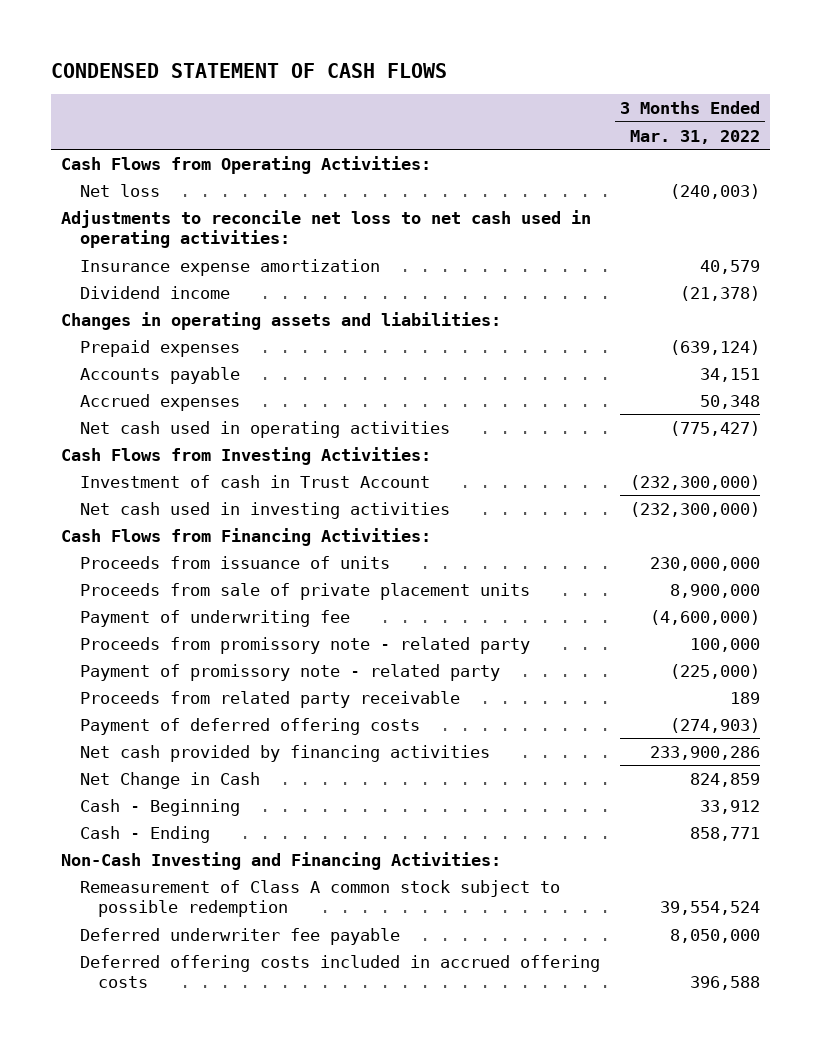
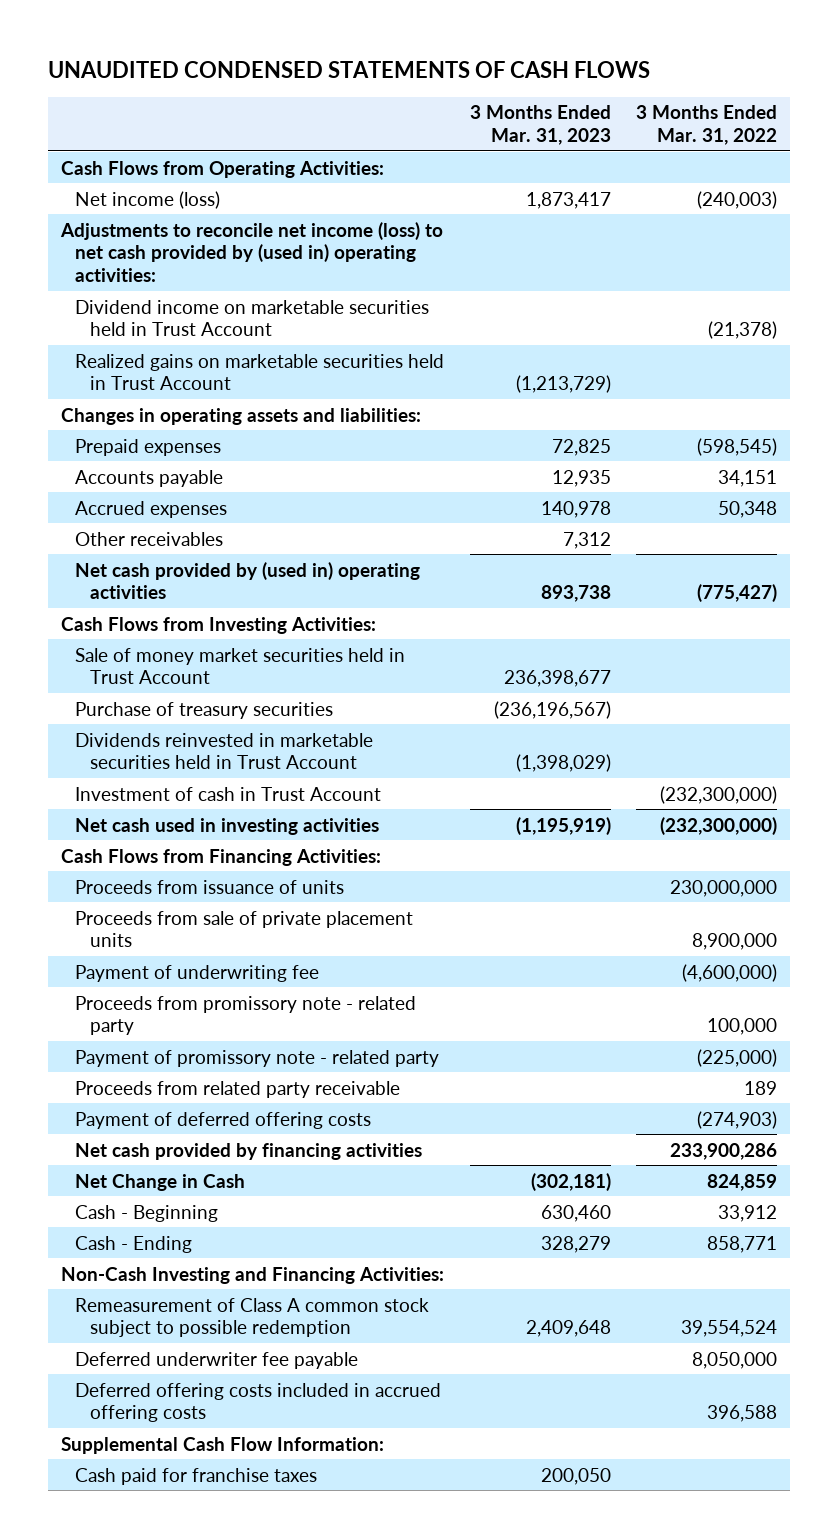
[51,62,448,78] CONDENSED STATEMENT OF CASH FLOWS -> [48,60,651,78] UNAUDITED CONDENSED STATEMENTS OF CASH FLOWS
none -> [469,105,611,145] 3 Months Ended Mar. 31, 2023
[79,258,380,276] Insurance expense amortization -> none
[79,183,160,197] Net loss -> [75,190,221,209] Net income (loss)
[61,209,592,249] Adjustments to reconcile net loss to net cash used in operating activities: -> [59,221,443,282] Adjustments to reconcile net income (loss) to net cash provided by (used in) operating activities:
[79,285,230,299] Dividend income -> [75,299,430,337] Dividend income on marketable securities held in Trust Account
none -> [75,353,445,391] Realized gains on marketable securities held in Trust Account
[670,339,761,355] (639,124) -> [697,437,778,456] (598,545)
none -> [75,531,224,546] Other receivables
[79,420,450,438] Net cash used in operating activities -> [75,561,421,600] Net cash provided by (used in) operating activities
none -> [75,647,406,685] Sale of money market securities held in Trust Account
none -> [75,701,334,719] Purchase of treasury securities
none -> [75,732,374,770] Dividends reinvested in marketable securities held in Trust Account
none -> [60,1436,384,1454] Supplemental Cash Flow Information:
none -> [75,1467,318,1485] Cash paid for franchise taxes

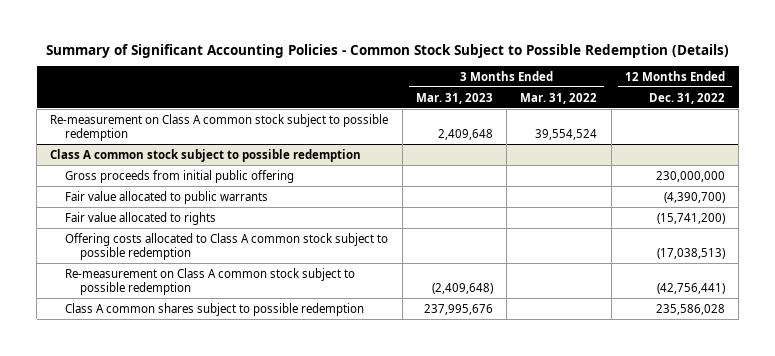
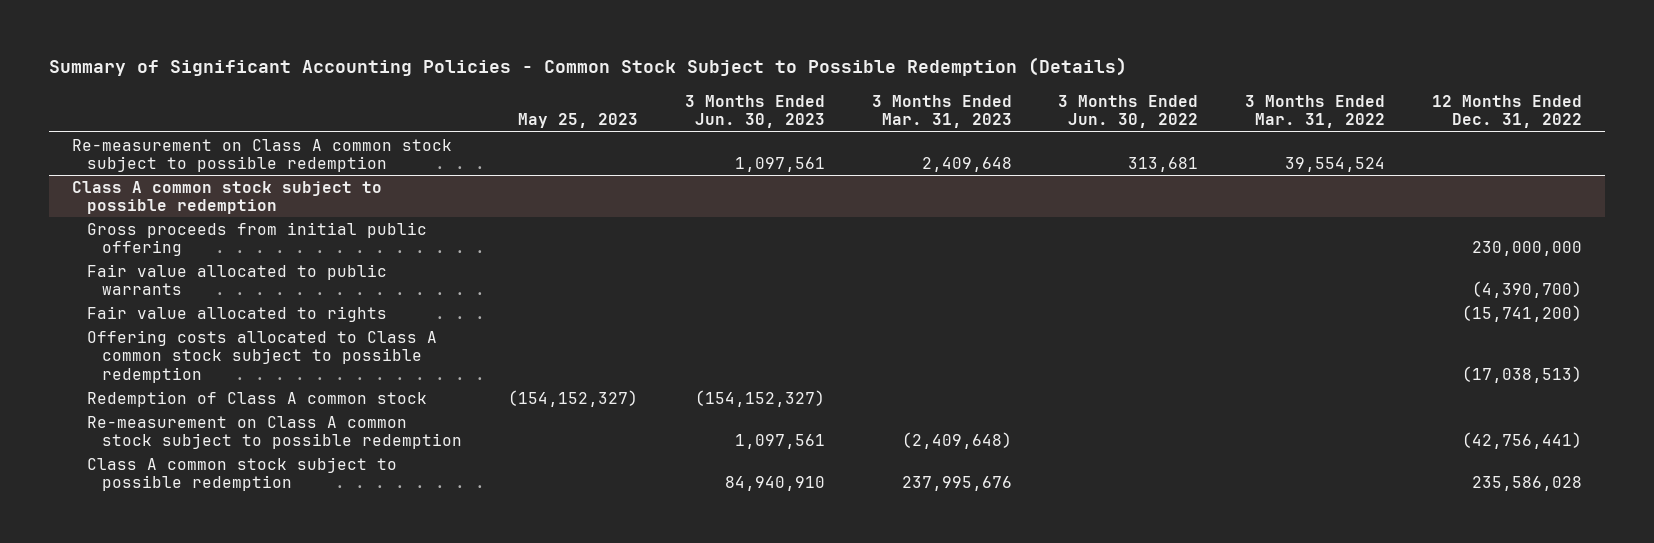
none -> [518,113,639,129] May 25, 2023
none -> [685,94,826,129] 3 Months Ended Jun. 30, 2023
none -> [1058,94,1199,129] 3 Months Ended Jun. 30, 2022
none -> [87,390,428,407] Redemption of Class A common stock
[65,302,365,316] Class A common shares subject to possible redemption -> [87,456,398,492] Class A common stock subject to possible redemption

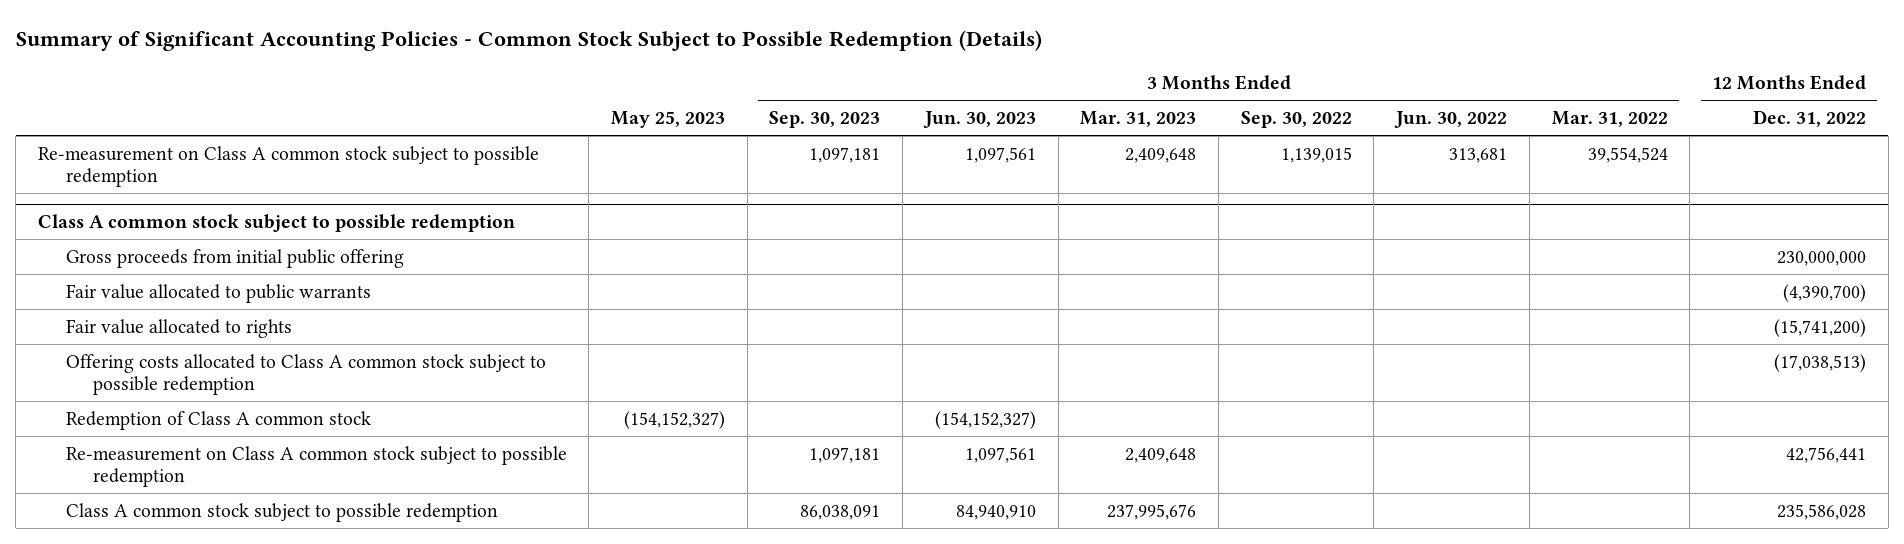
none -> [769,111,881,129] Sep. 30, 2023
none -> [1240,111,1352,129] Sep. 30, 2022
[901,432,1012,450] (2,409,648) -> [1125,447,1197,463] 2,409,648
[1461,432,1582,450] (42,756,441) -> [1785,446,1866,463] 42,756,441

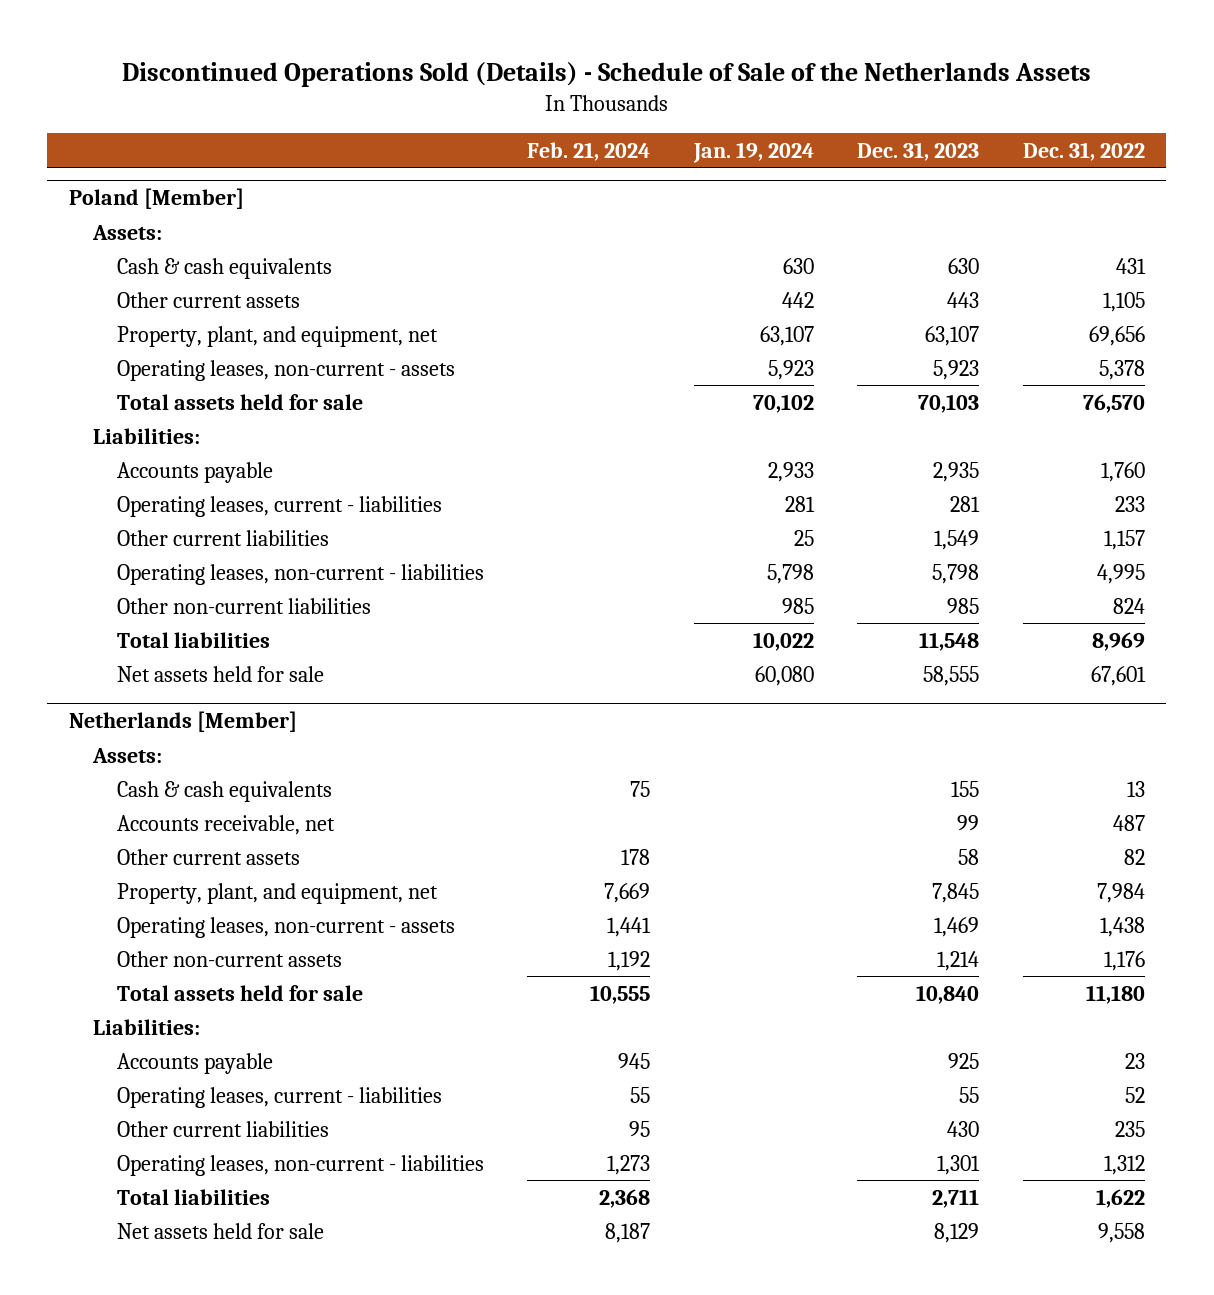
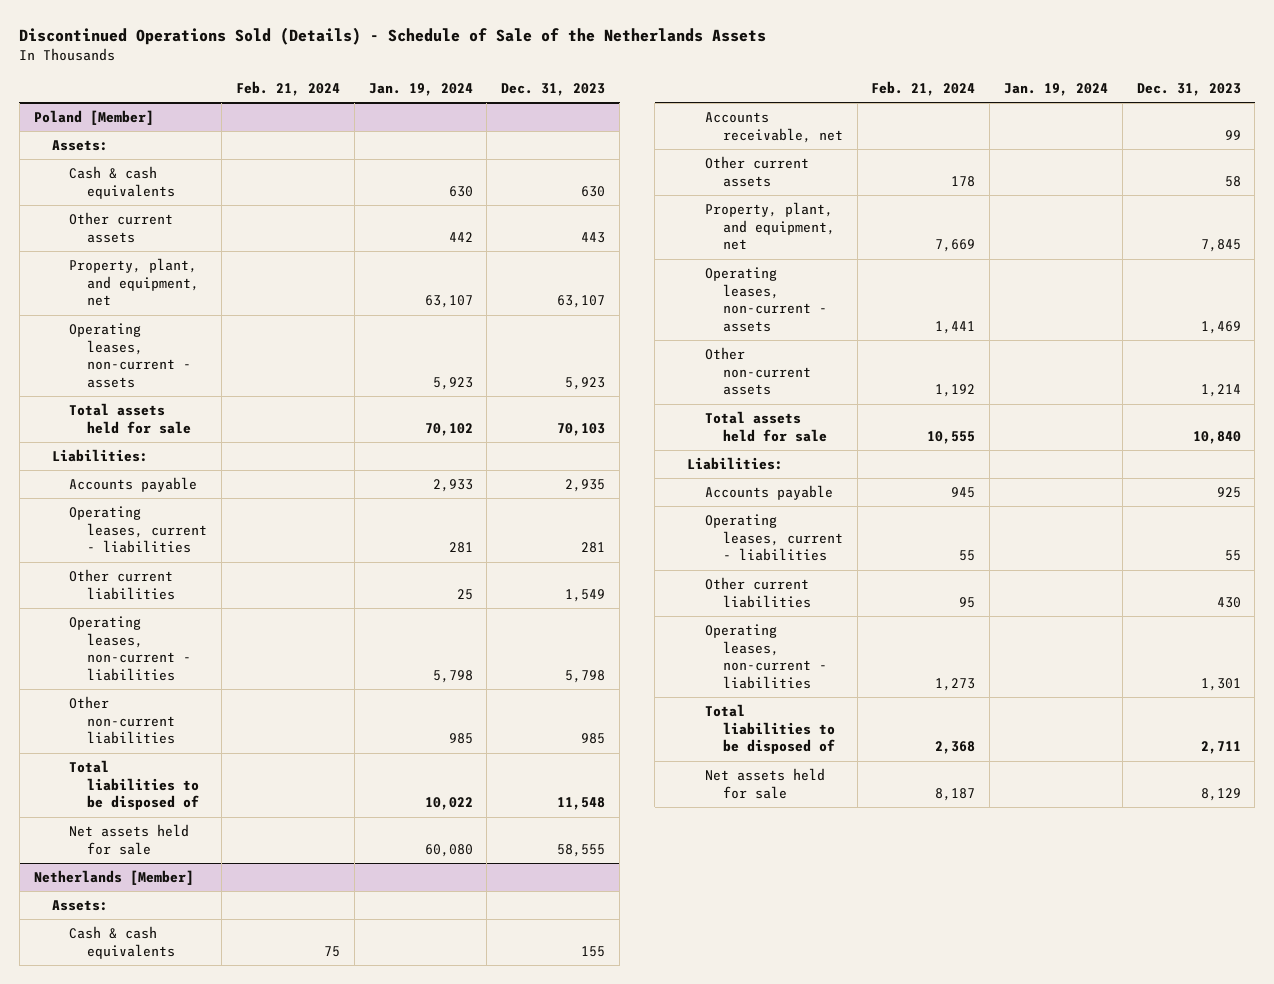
[1022,141,1145,161] Dec. 31, 2022 -> none
[117,631,271,648] Total liabilities -> [69,760,200,811] Total liabilities to be disposed of
[117,1188,271,1205] Total liabilities -> [704,704,835,755] Total liabilities to be disposed of

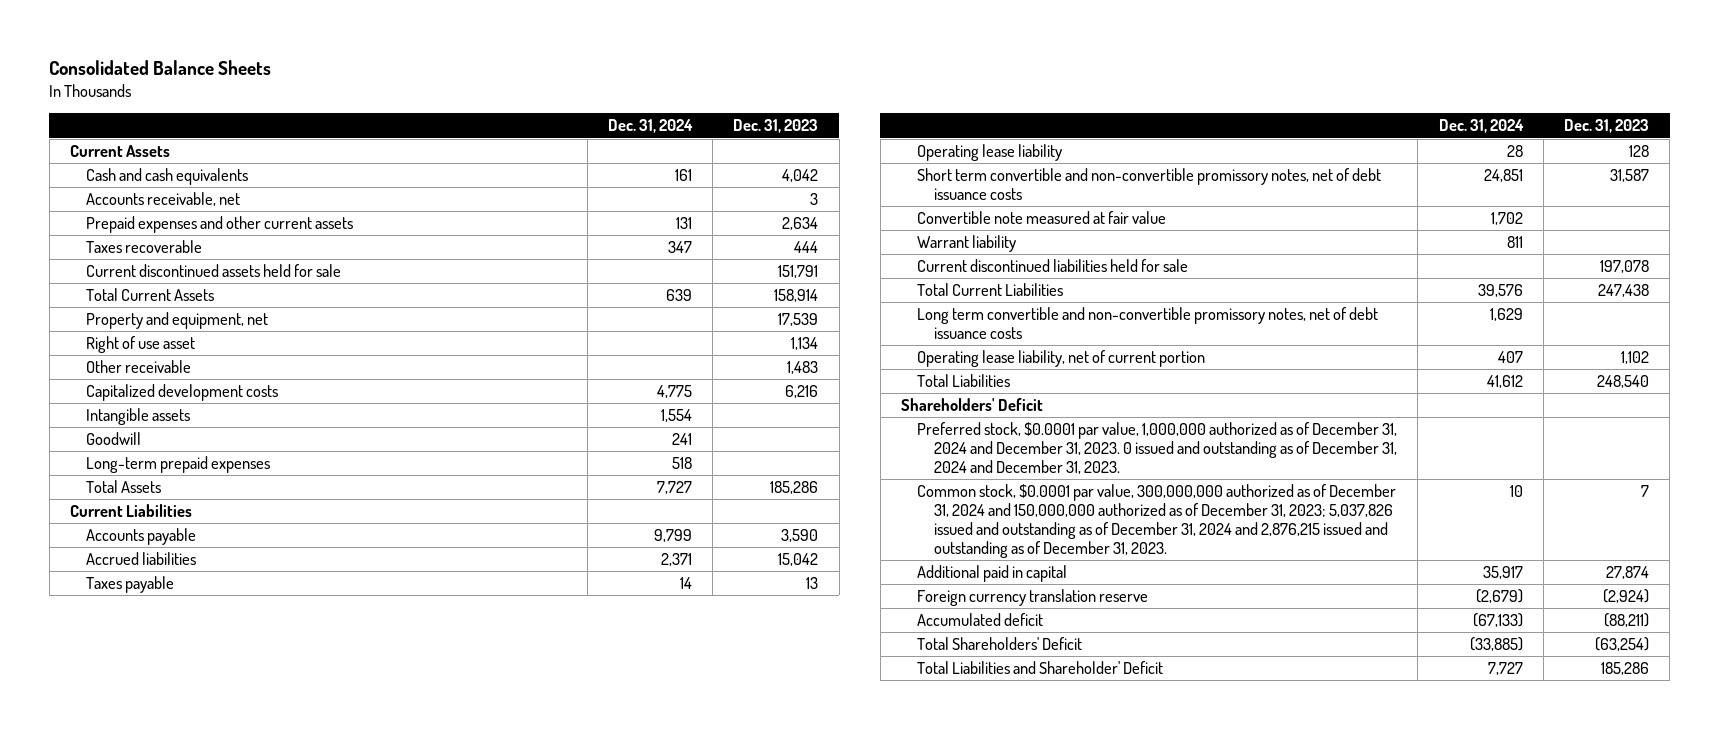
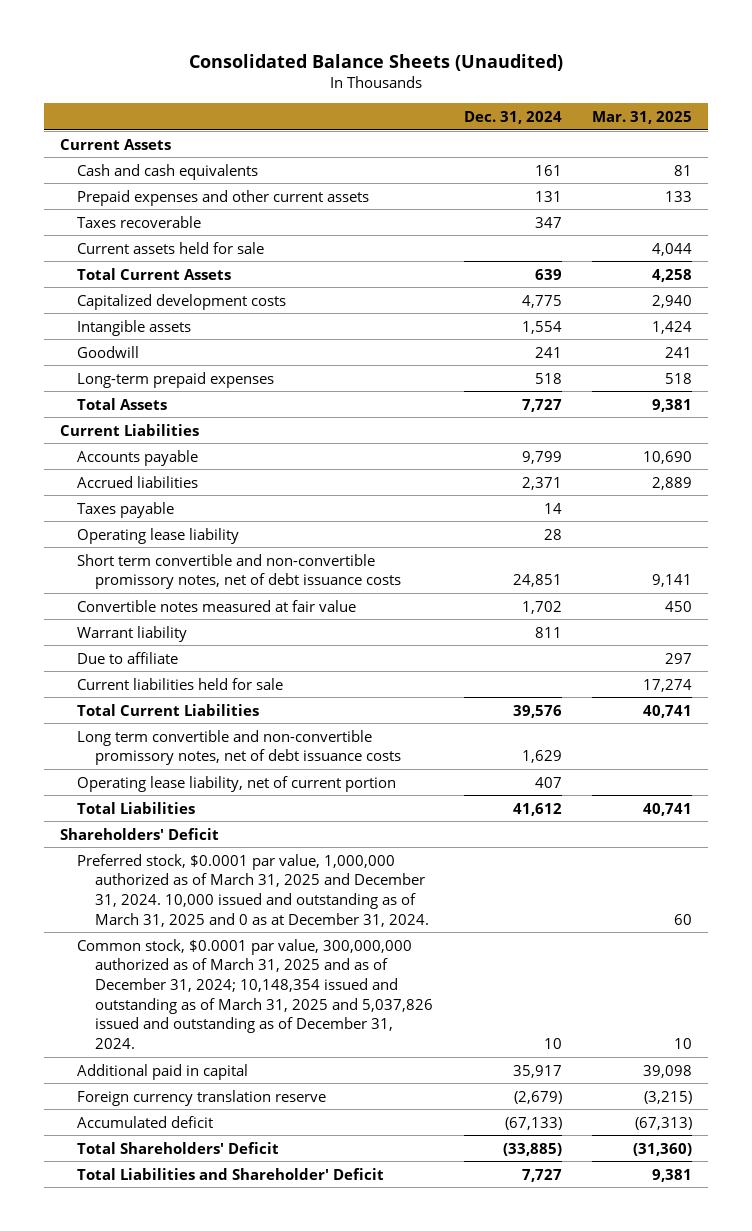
[49,59,272,75] Consolidated Balance Sheets -> [189,53,564,71] Consolidated Balance Sheets (Unaudited)
[733,119,819,134] Dec. 31, 2023 -> none
none -> [592,110,693,124] Mar. 31, 2025
[86,192,241,207] Accounts receivable, net -> none
[86,264,342,278] Current discontinued assets held for sale -> [77,241,265,254] Current assets held for sale
[86,312,269,330] Property and equipment, net -> none
[86,336,196,354] Right of use asset -> none
[86,360,192,374] Other receivable -> none
[917,211,1167,225] Convertible note measured at fair value -> [77,599,357,612] Convertible notes measured at fair value
none -> [77,651,179,664] Due to affiliate
[917,259,1189,273] Current discontinued liabilities held for sale -> [77,677,284,690] Current liabilities held for sale
[917,422,1398,475] Preferred stock, $0.0001 par value, 1,000,000 authorized as of December 31, 2024 and December 31, 2023. 0 issued and outstanding as of December 31, 2024 and December 31, 2023. -> [77,853,430,927] Preferred stock, $0.0001 par value, 1,000,000 authorized as of March 31, 2025 and December 31, 2024. 10,000 issued and outstanding as of March 31, 2025 and 0 as at December 31, 2024.
[917,484,1397,558] Common stock, $0.0001 par value, 300,000,000 authorized as of December 31, 2024 and 150,000,000 authorized as of December 31, 2023; 5,037,826 issued and outstanding as of December 31, 2024 and 2,876,215 issued and outstanding as of December 31, 2023. -> [77,938,434,1049] Common stock, $0.0001 par value, 300,000,000 authorized as of March 31, 2025 and as of December 31, 2024; 10,148,354 issued and outstanding as of March 31, 2025 and 5,037,826 issued and outstanding as of December 31, 2024.

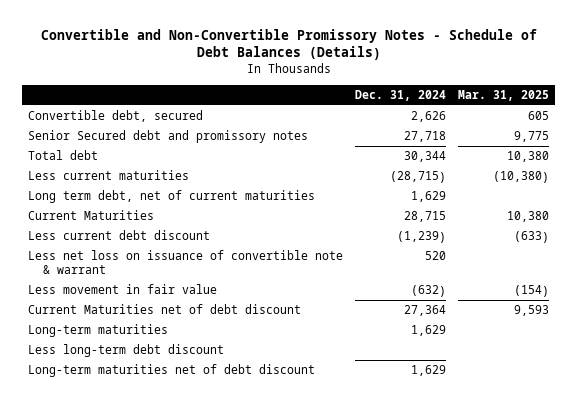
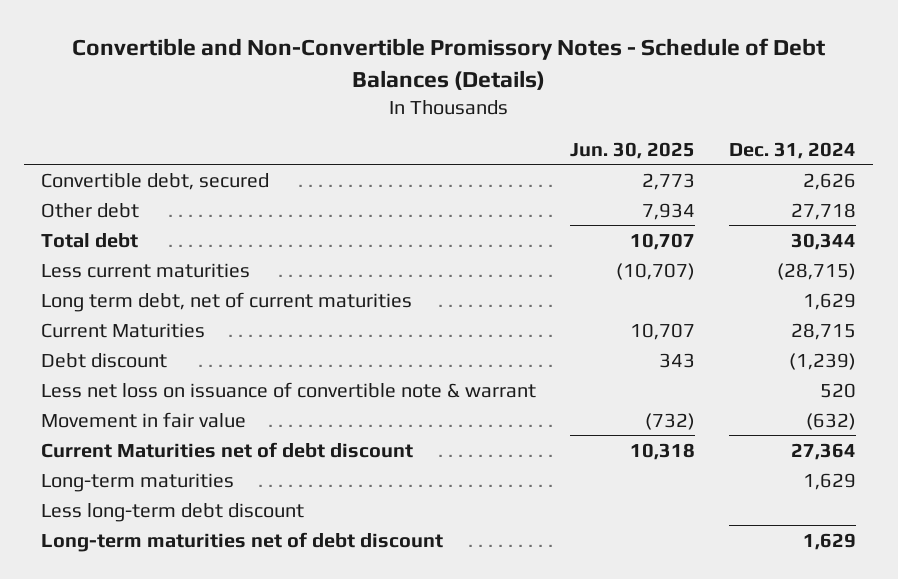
[458,89,550,101] Mar. 31, 2025 -> none
none -> [570,141,696,159] Jun. 30, 2025
[27,130,308,144] Senior Secured debt and promissory notes -> [41,202,140,218] Other debt
[27,230,210,241] Less current debt discount -> [41,352,168,368] Debt discount
[27,284,217,295] Less movement in fair value -> [41,411,247,428] Movement in fair value

